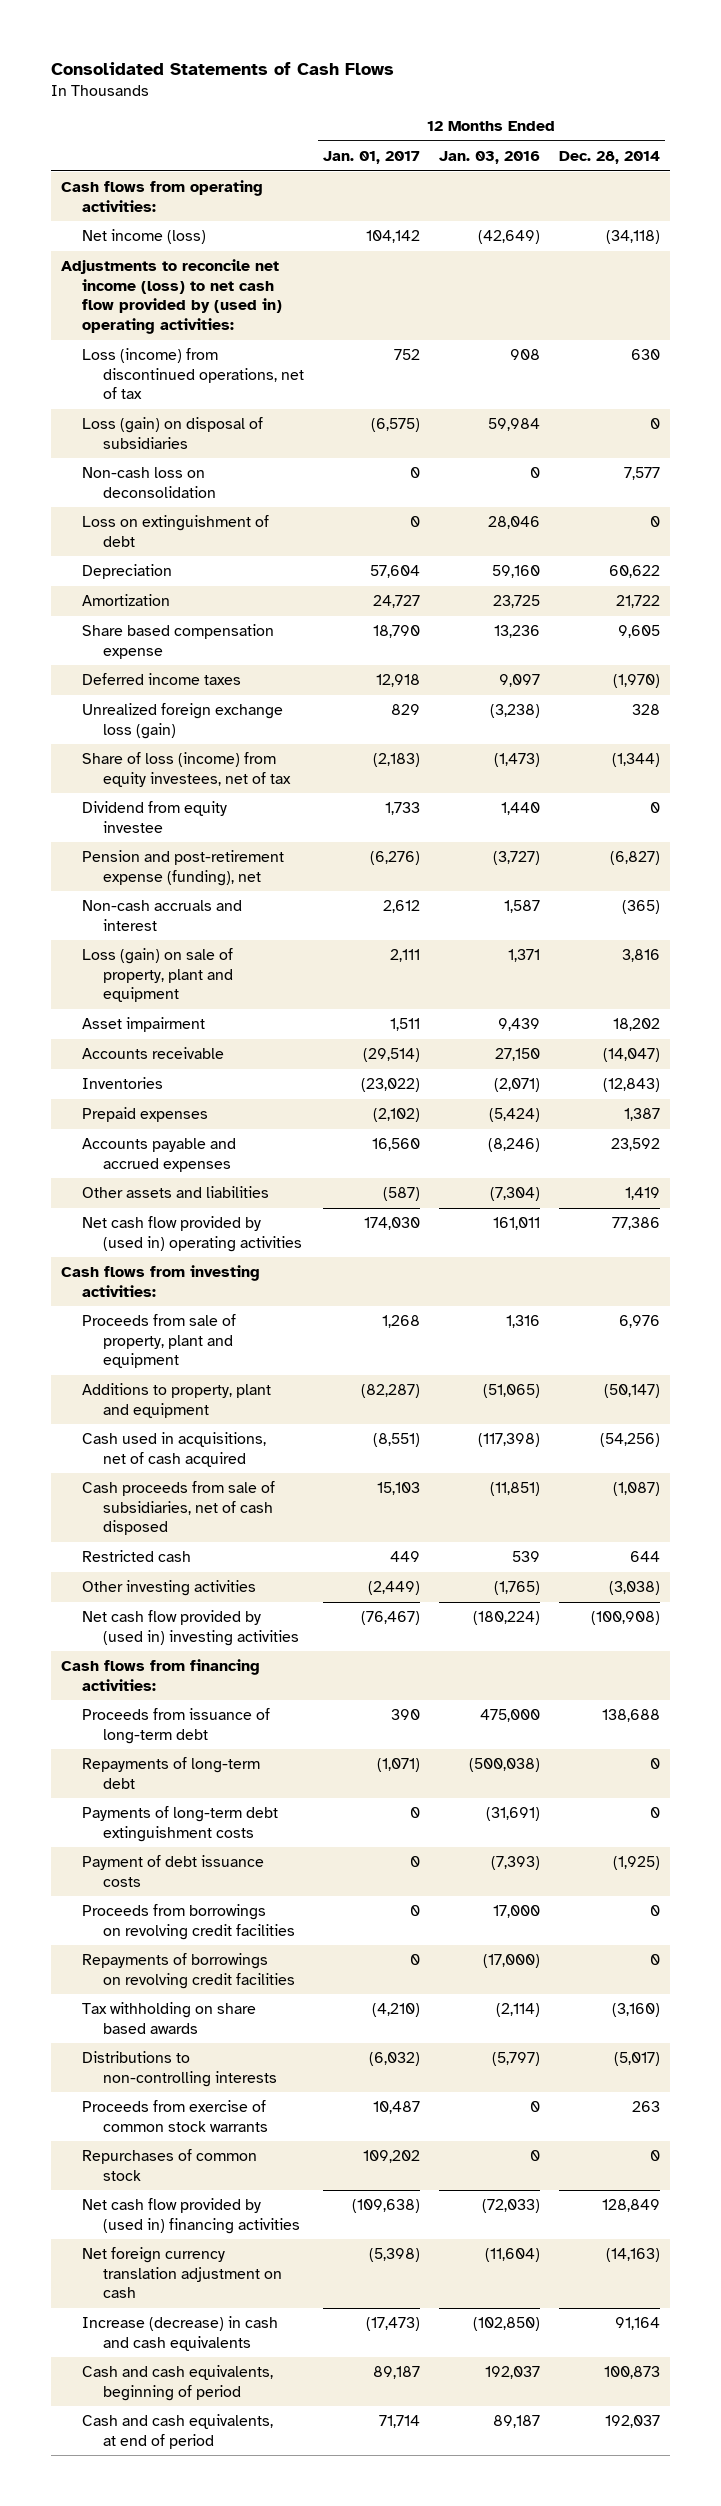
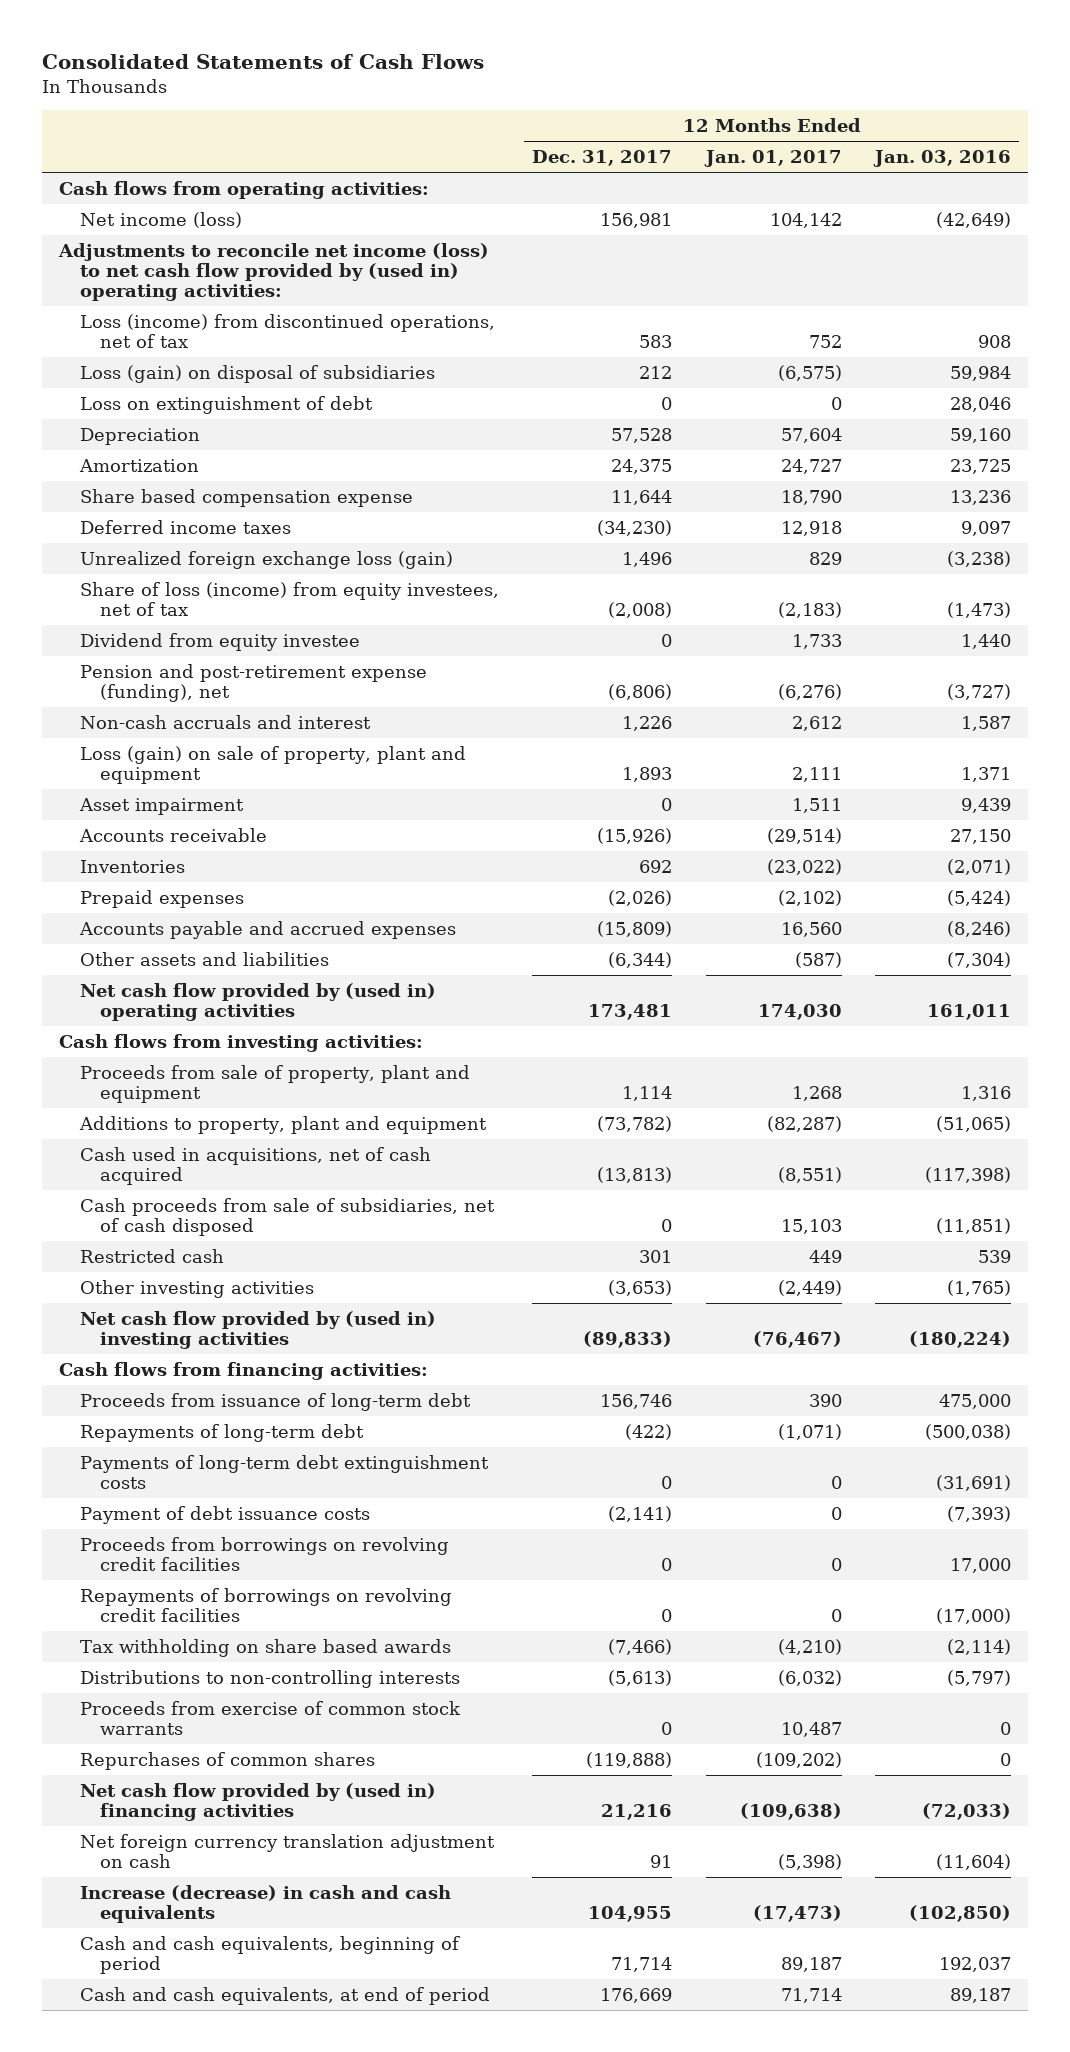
[558,150,660,164] Dec. 28, 2014 -> none
none -> [532,150,673,167] Dec. 31, 2017
[81,467,216,498] Non-cash loss on deconsolidation -> none
[81,2149,257,2181] Repurchases of common stock -> [79,1751,375,1770] Repurchases of common shares
[362,2150,420,2164] 109,202 -> [755,1751,842,1768] (109,202)

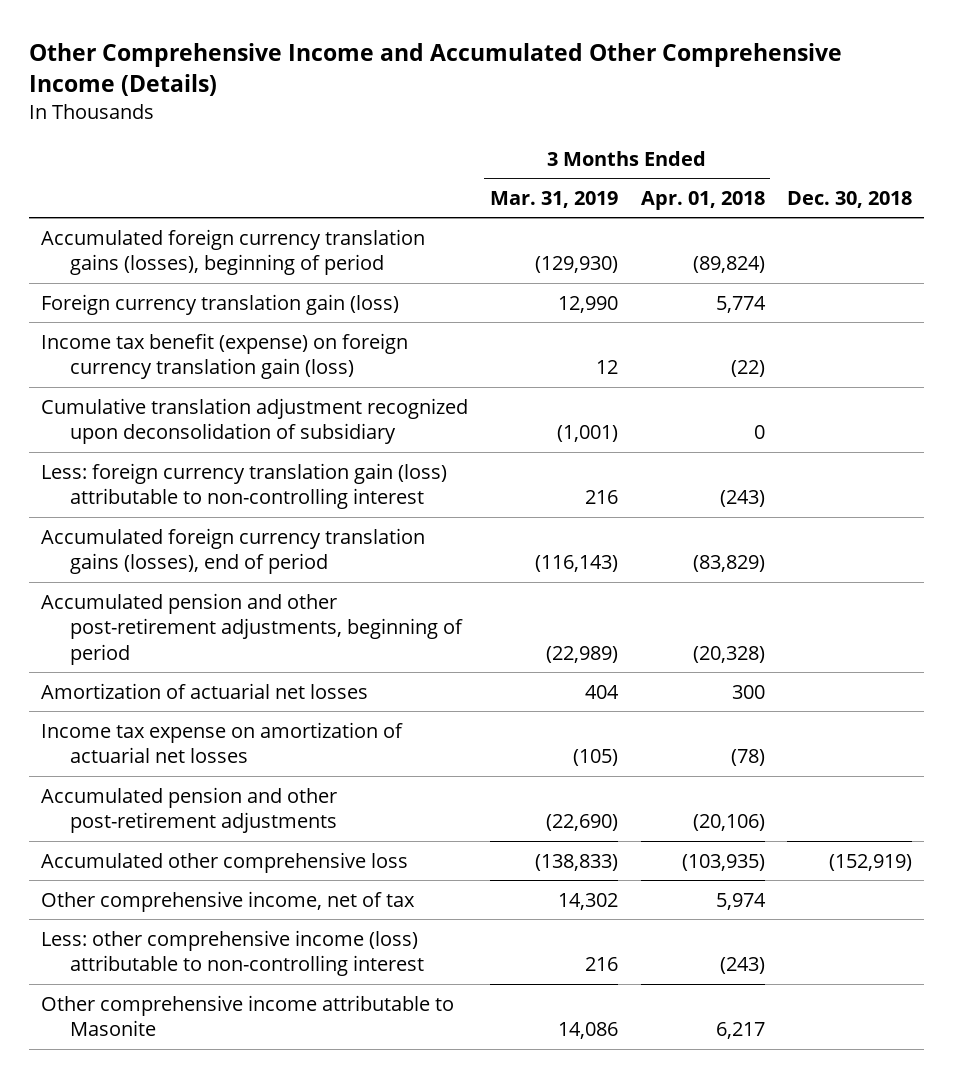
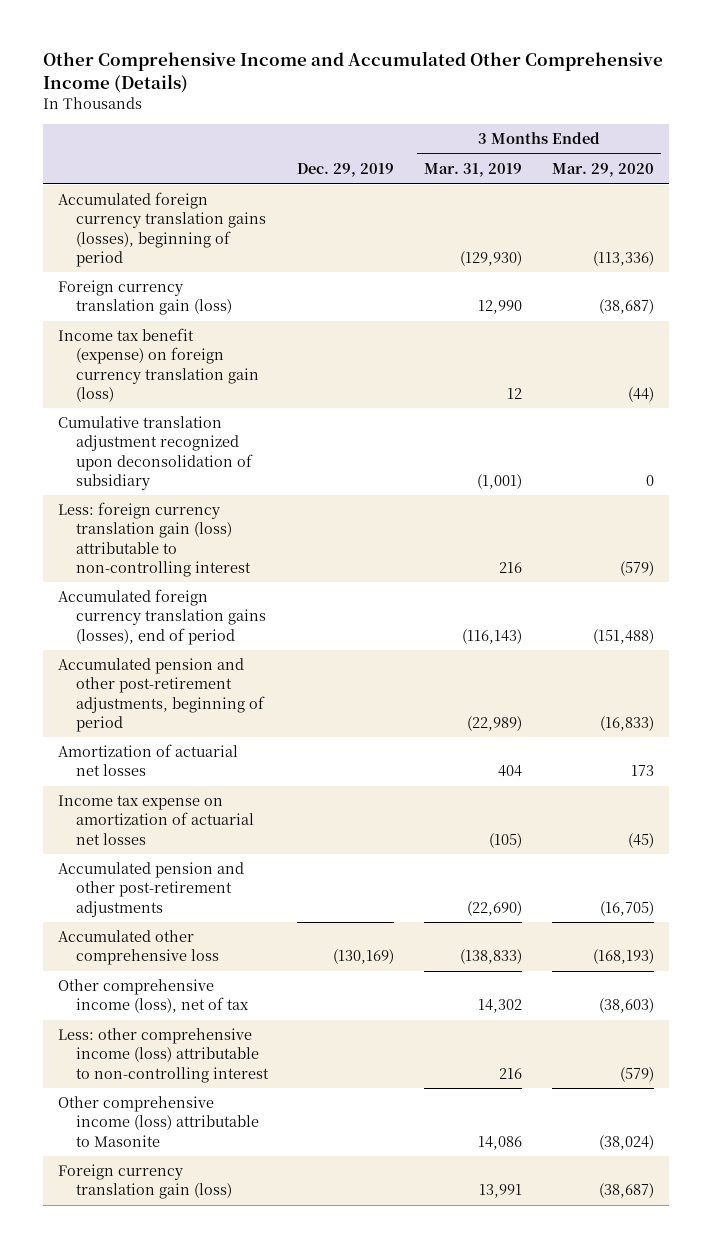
[640,190,765,210] Apr. 01, 2018 -> none
[787,190,913,208] Dec. 30, 2018 -> none
none -> [297,163,395,178] Dec. 29, 2019
none -> [551,163,654,178] Mar. 29, 2020
[40,890,415,912] Other comprehensive income, net of tax -> [58,979,249,1014] Other comprehensive income (loss), net of tax
[40,994,454,1037] Other comprehensive income attributable to Masonite -> [58,1096,259,1147] Other comprehensive income (loss) attributable to Masonite
none -> [58,1164,232,1200] Foreign currency translation gain (loss)

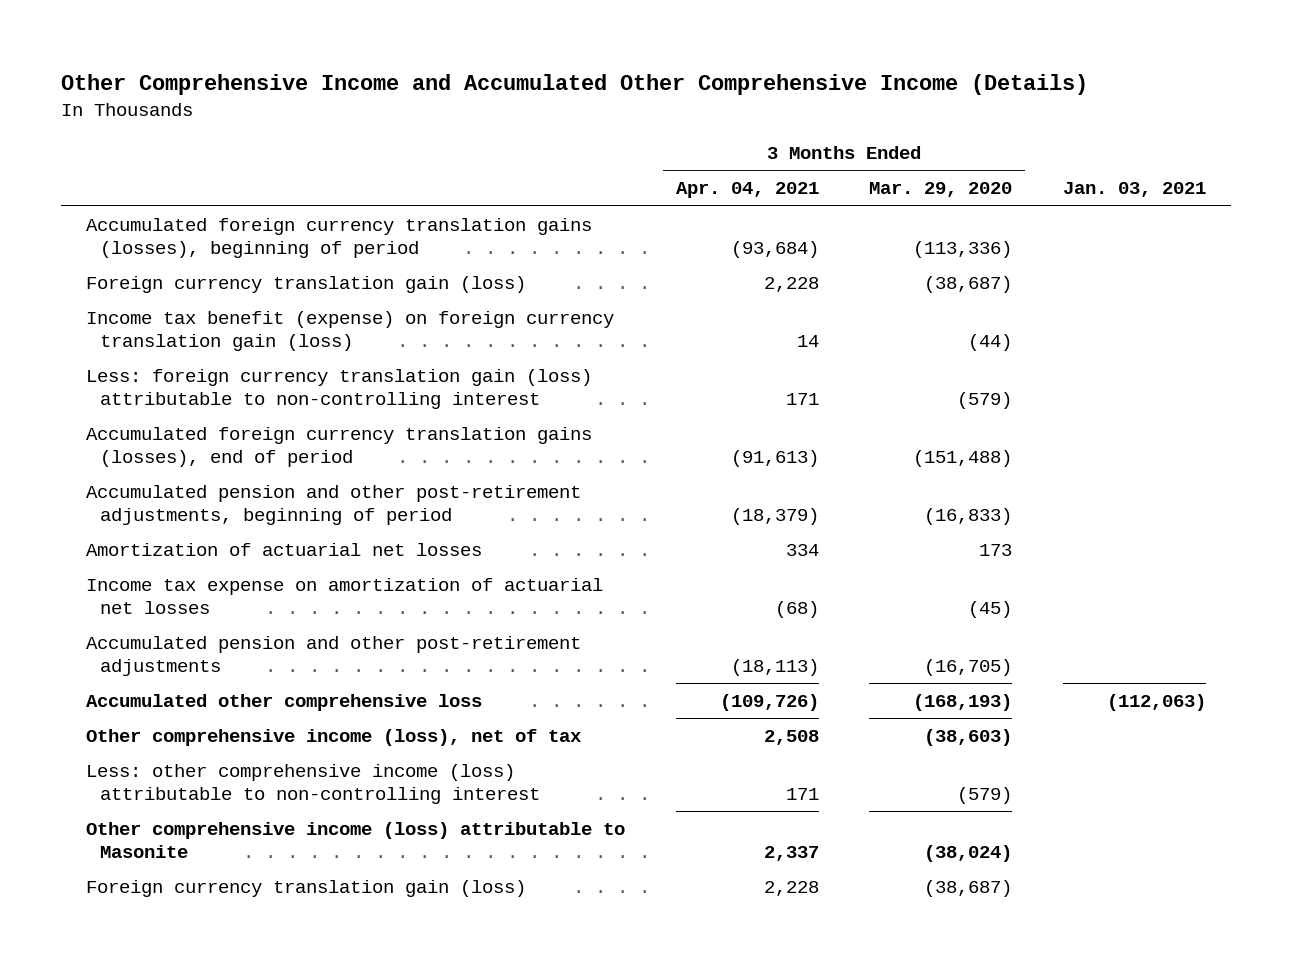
[297,163,395,178] Dec. 29, 2019 -> none
[424,163,523,178] Mar. 31, 2019 -> none
none -> [675,182,819,199] Apr. 04, 2021
none -> [1062,182,1206,198] Jan. 03, 2021
[58,416,253,490] Cumulative translation adjustment recognized upon deconsolidation of subsidiary -> none

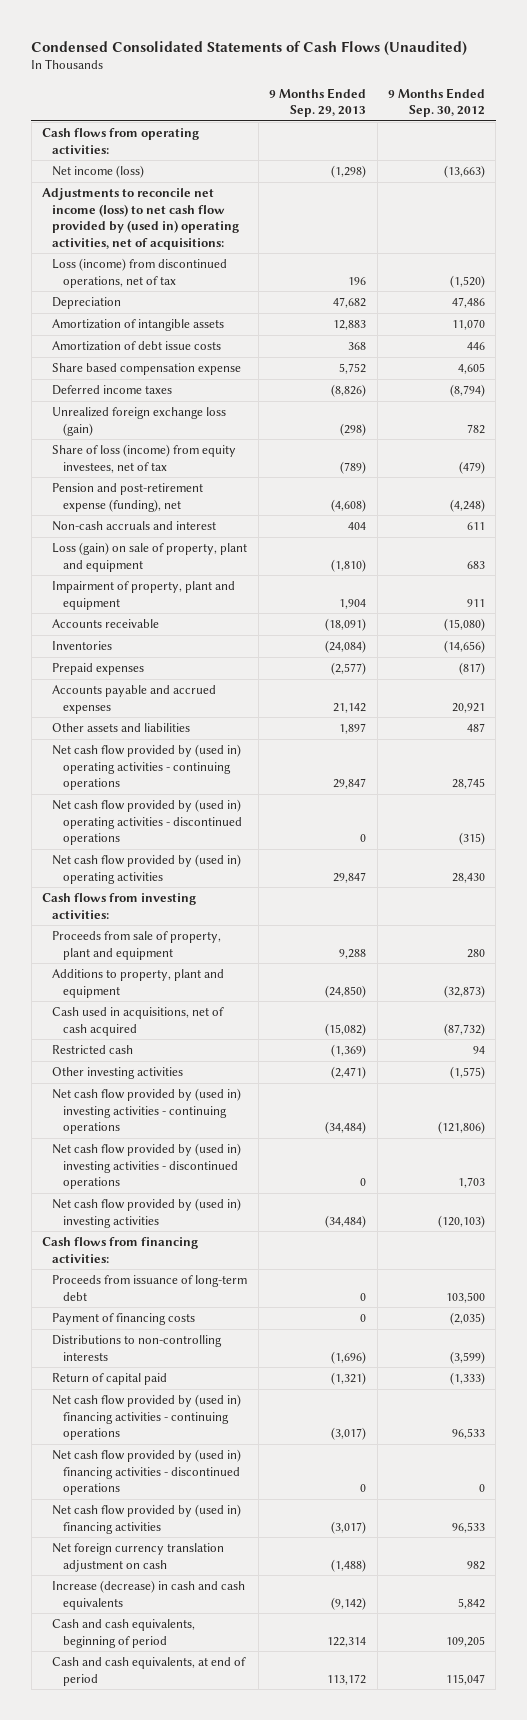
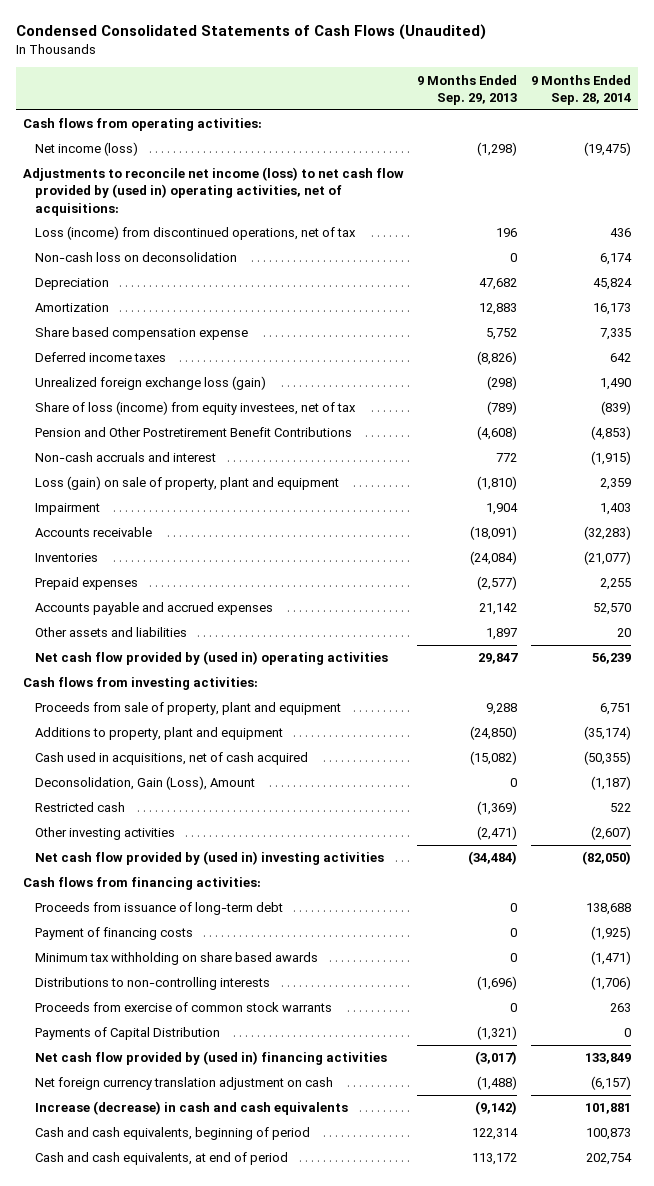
[387,87,485,118] 9 Months Ended Sep. 30, 2012 -> none
none -> [530,74,631,105] 9 Months Ended Sep. 28, 2014
none -> [35,252,238,263] Non-cash loss on deconsolidation
[52,341,222,352] Amortization of debt issue costs -> none
[52,319,225,332] Amortization of intangible assets -> [35,303,110,313] Amortization
[52,483,204,512] Pension and post-retirement expense (funding), net -> [35,427,353,438] Pension and Other Postretirement Benefit Contributions
[348,522,367,531] 404 -> [496,453,518,463] 772
[52,581,236,610] Impairment of property, plant and equipment -> [35,503,101,516] Impairment
[52,744,242,791] Net cash flow provided by (used in) operating activities - continuing operations -> none
[52,799,242,846] Net cash flow provided by (used in) operating activities - discontinued operations -> none
none -> [35,776,256,791] Deconsolidation, Gain (Loss), Amount
[52,1088,242,1135] Net cash flow provided by (used in) investing activities - continuing operations -> none
[52,1143,242,1190] Net cash flow provided by (used in) investing activities - discontinued operations -> none
none -> [35,952,319,966] Minimum tax withholding on share based awards
[52,1394,242,1441] Net cash flow provided by (used in) financing activities - continuing operations -> none
[52,1449,242,1496] Net cash flow provided by (used in) financing activities - discontinued operations -> none
none -> [35,1002,333,1013] Proceeds from exercise of common stock warrants
[52,1373,168,1386] Return of capital paid -> [35,1027,221,1041] Payments of Capital Distribution

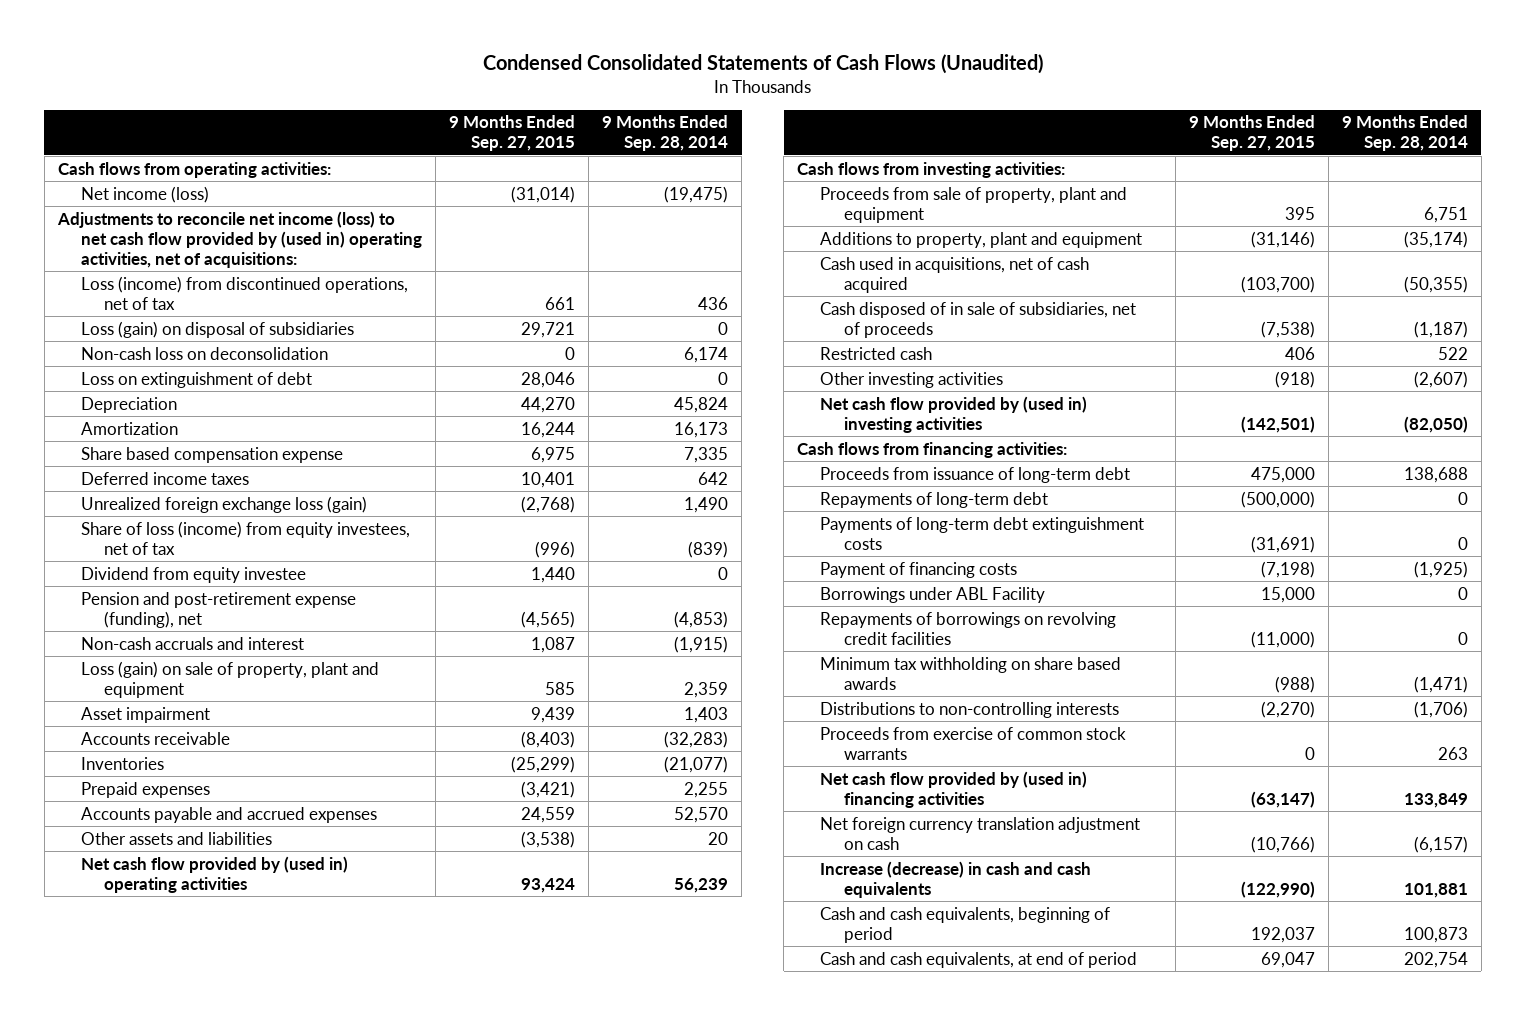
[417,74,518,105] 9 Months Ended Sep. 29, 2013 -> none
none -> [448,115,575,152] 9 Months Ended Sep. 27, 2015
none -> [80,320,354,338] Loss (gain) on disposal of subsidiaries
none -> [80,371,312,388] Loss on extinguishment of debt
none -> [80,566,306,583] Dividend from equity investee
[35,427,353,438] Pension and Other Postretirement Benefit Contributions -> [80,591,356,628] Pension and post-retirement expense (funding), net
[35,503,101,516] Impairment -> [80,706,210,723] Asset impairment
[35,776,256,791] Deconsolidation, Gain (Loss), Amount -> [820,301,1137,338] Cash disposed of in sale of subsidiaries, net of proceeds
none -> [820,491,1049,508] Repayments of long-term debt
none -> [820,516,1145,550] Payments of long-term debt extinguishment costs
none -> [820,586,1046,603] Borrowings under ABL Facility
none -> [820,611,1117,645] Repayments of borrowings on revolving credit facilities
[35,1027,221,1041] Payments of Capital Distribution -> none

